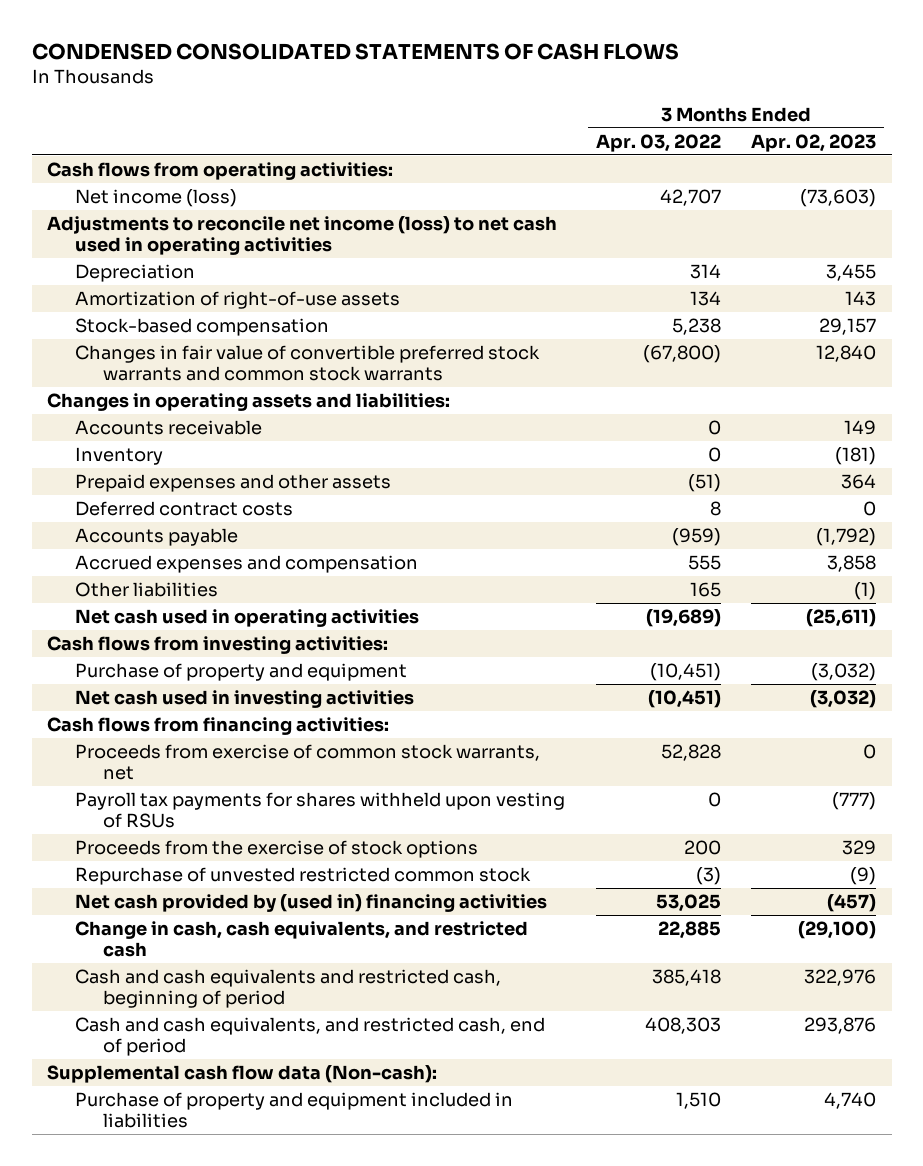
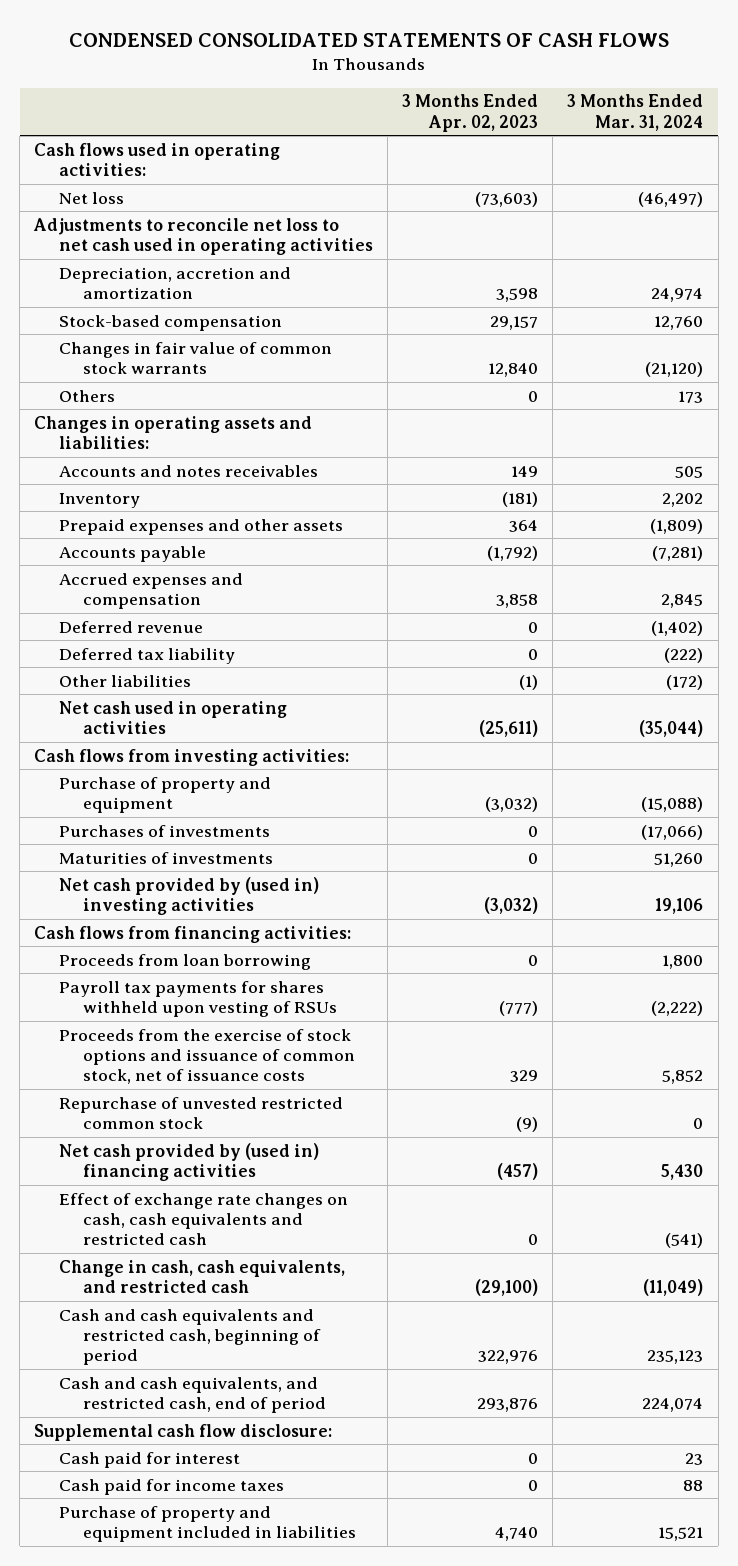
[595,133,721,152] Apr. 03, 2022 -> none
none -> [567,94,704,131] 3 Months Ended Mar. 31, 2024
[74,290,400,309] Amortization of right-of-use assets -> none
[46,161,393,180] Cash flows from operating activities: -> [34,142,281,177] Cash flows used in operating activities:
[74,188,237,207] Net income (loss) -> [58,191,124,204] Net loss
[46,215,557,256] Adjustments to reconcile net income (loss) to net cash used in operating activities -> [33,217,373,256] Adjustments to reconcile net loss to net cash used in operating activities
[74,263,195,282] Depreciation -> [58,266,291,300] Depreciation, accretion and amortization
[826,263,877,281] 3,455 -> [496,288,539,303] 3,598
[74,344,540,382] Changes in fair value of convertible preferred stock warrants and common stock warrants -> [58,341,332,375] Changes in fair value of common stock warrants
none -> [58,389,115,402] Others
[74,419,262,435] Accounts receivable -> [58,464,318,477] Accounts and notes receivables
[74,500,293,516] Deferred contract costs -> none
none -> [58,620,203,633] Deferred revenue
none -> [58,647,235,664] Deferred tax liability
none -> [58,824,270,837] Purchases of investments
none -> [58,851,273,864] Maturities of investments
[74,689,414,708] Net cash used in investing activities -> [58,876,319,916] Net cash provided by (used in) investing activities
[74,743,540,781] Proceeds from exercise of common stock warrants, net -> none
none -> [58,953,311,970] Proceeds from loan borrowing
[74,839,478,858] Proceeds from the exercise of stock options -> [58,1028,356,1085] Proceeds from the exercise of stock options and issuance of common stock, net of issuance costs
none -> [58,1192,348,1246] Effect of exchange rate changes on cash, cash equivalents and restricted cash
[46,1064,437,1083] Supplemental cash flow data (Non-cash): -> [34,1423,333,1441] Supplemental cash flow disclosure:
none -> [58,1451,240,1468] Cash paid for interest
none -> [58,1478,284,1495] Cash paid for income taxes

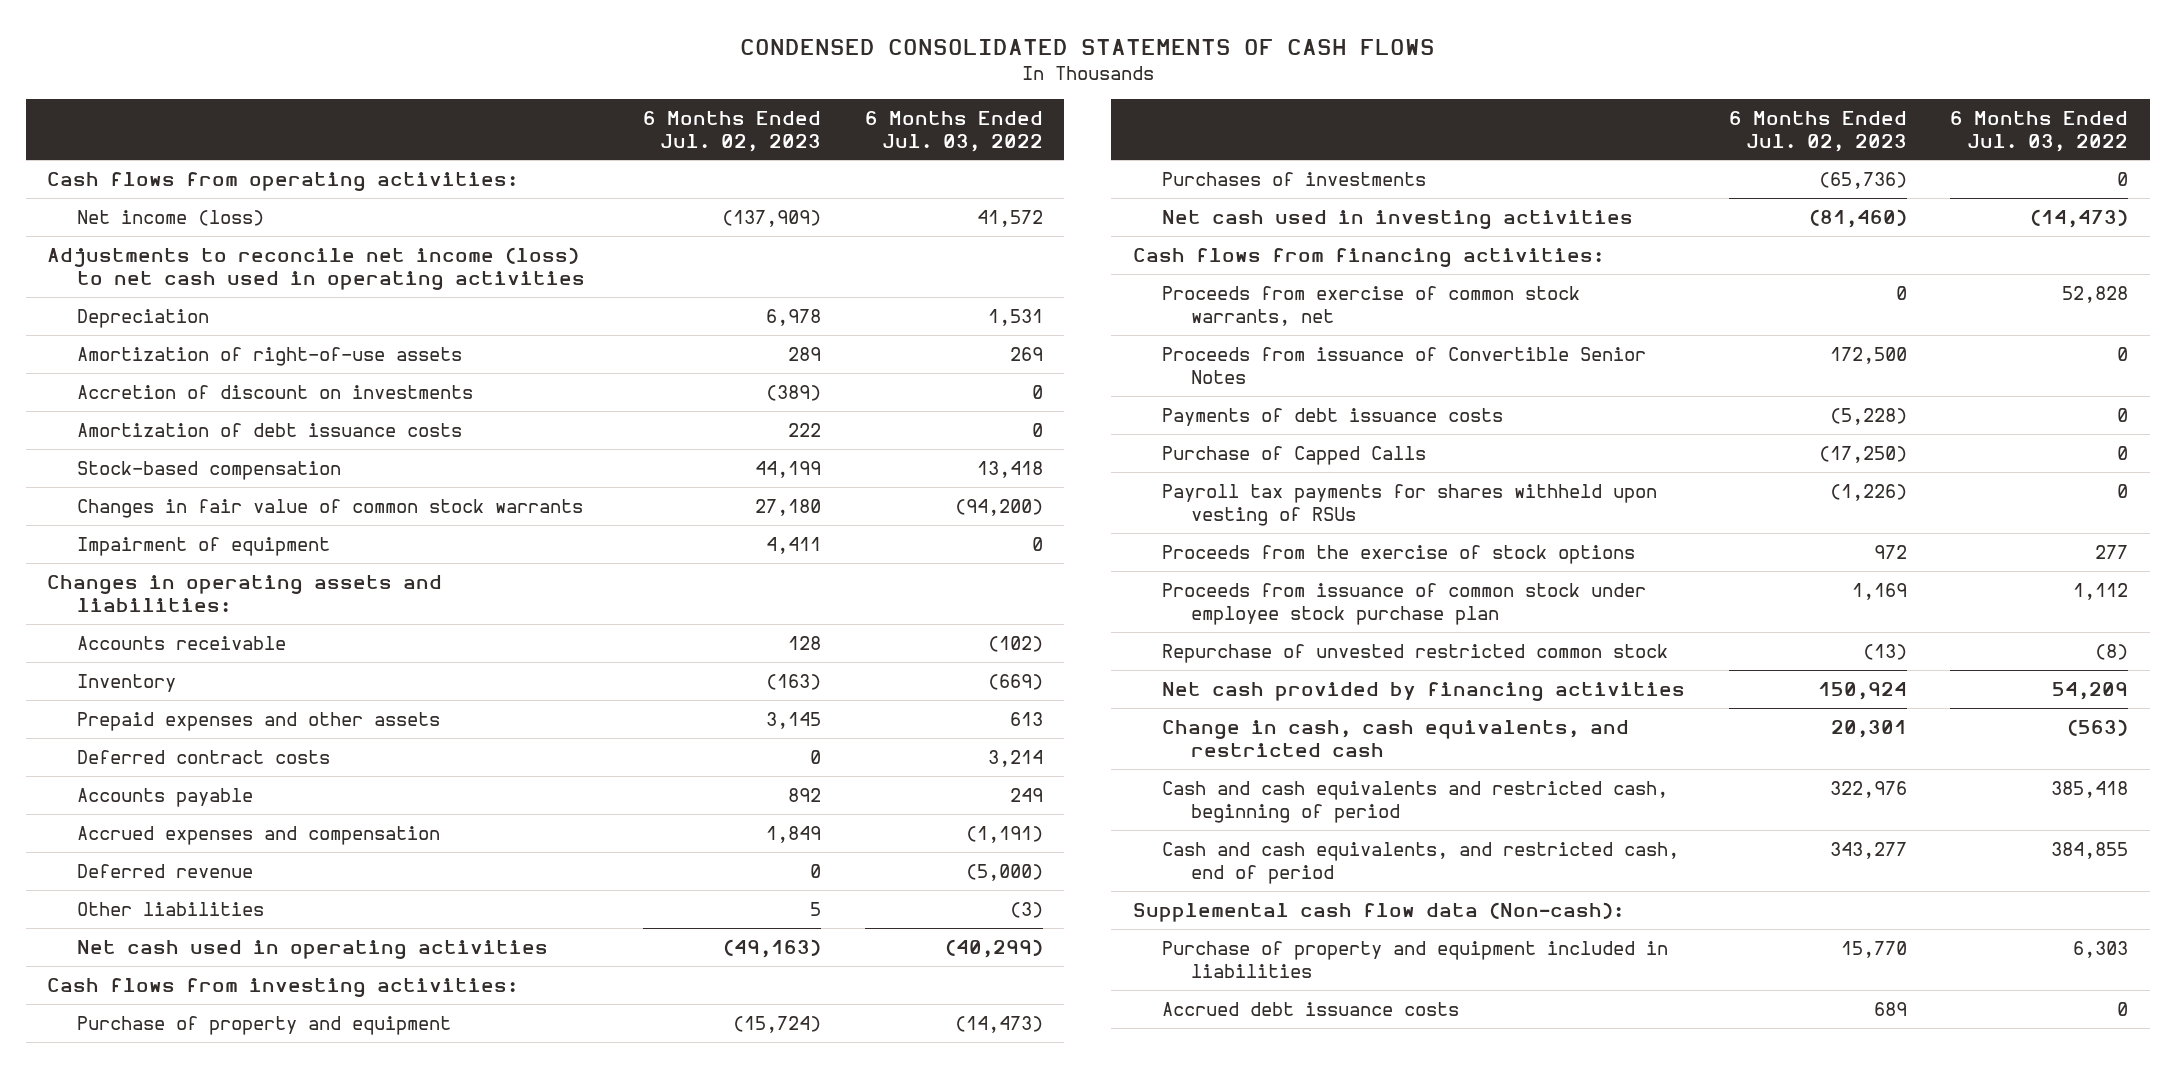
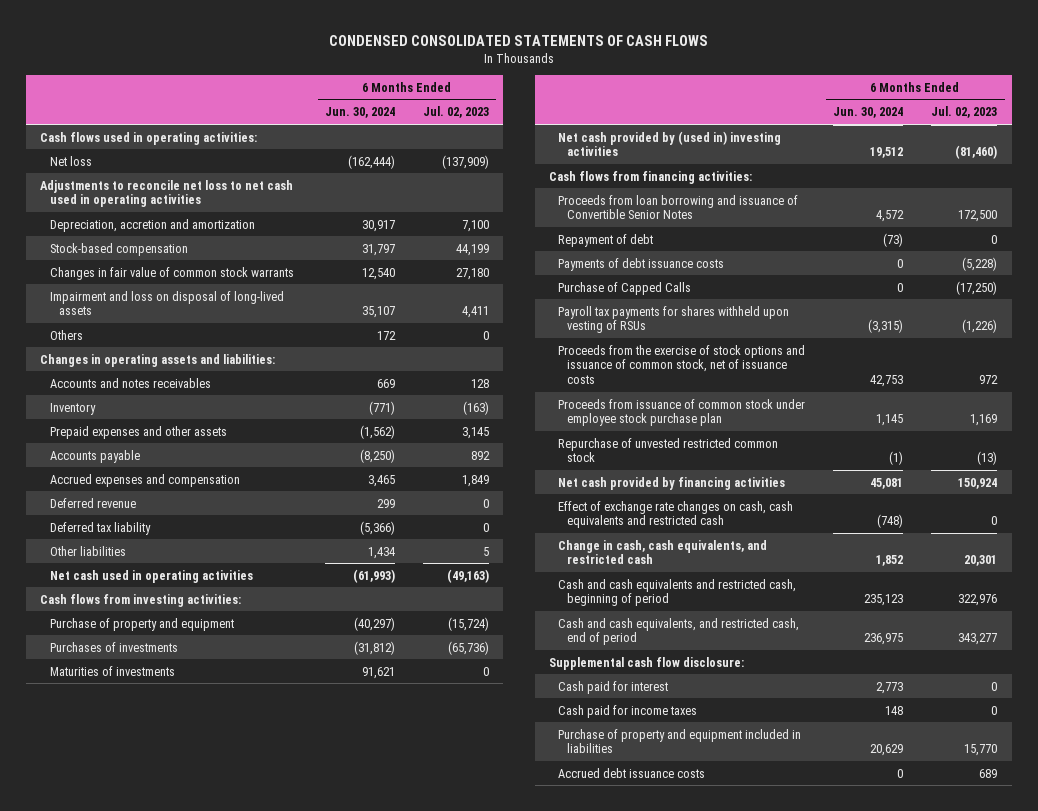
[864,110,1043,152] 6 Months Ended Jul. 03, 2022 -> none
none -> [324,107,395,119] Jun. 30, 2024
[76,346,462,366] Amortization of right-of-use assets -> none
[76,384,473,399] Accretion of discount on investments -> none
[76,422,462,437] Amortization of debt issuance costs -> none
[47,171,519,191] Cash flows from operating activities: -> [40,131,258,145] Cash flows used in operating activities:
[76,209,264,226] Net income (loss) -> [49,155,92,166] Net loss
[47,246,585,291] Adjustments to reconcile net income (loss) to net cash used in operating activities -> [40,179,294,208] Adjustments to reconcile net loss to net cash used in operating activities
[76,308,209,328] Depreciation -> [49,218,255,232] Depreciation, accretion and amortization
[766,308,822,326] 6,978 -> [462,219,490,232] 7,100
[76,536,330,556] Impairment of equipment -> [49,290,284,316] Impairment and loss on disposal of long-lived assets
none -> [49,329,83,340] Others
[76,635,286,650] Accounts receivable -> [49,377,211,388] Accounts and notes receivables
[76,749,330,764] Deferred contract costs -> none
none -> [49,521,151,535] Deferred tax liability
none -> [49,665,175,676] Maturities of investments
[1162,209,1634,229] Net cash used in investing activities -> [557,130,781,157] Net cash provided by (used in) investing activities
[1162,285,1581,327] Proceeds from exercise of common stock warrants, net -> none
[1162,346,1647,385] Proceeds from issuance of Convertible Senior Notes -> [557,194,798,220] Proceeds from loan borrowing and issuance of Convertible Senior Notes
none -> [557,233,653,247] Repayment of debt
[1162,544,1636,564] Proceeds from the exercise of stock options -> [557,344,805,385] Proceeds from the exercise of stock options and issuance of common stock, net of issuance costs
none -> [557,500,793,529] Effect of exchange rate changes on cash, cash equivalents and restricted cash
[1132,901,1624,922] Supplemental cash flow data (Non-cash): -> [548,656,744,670] Supplemental cash flow disclosure:
none -> [557,680,668,694] Cash paid for interest
none -> [557,704,697,718] Cash paid for income taxes

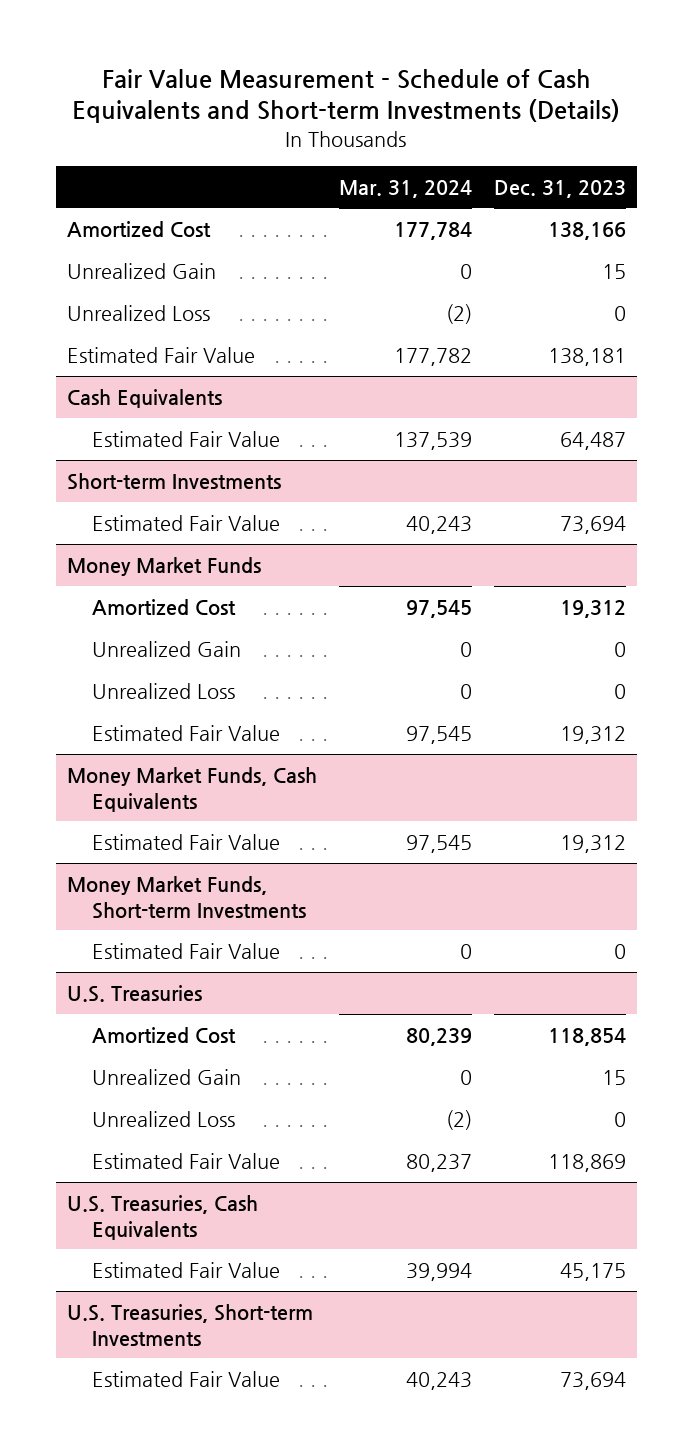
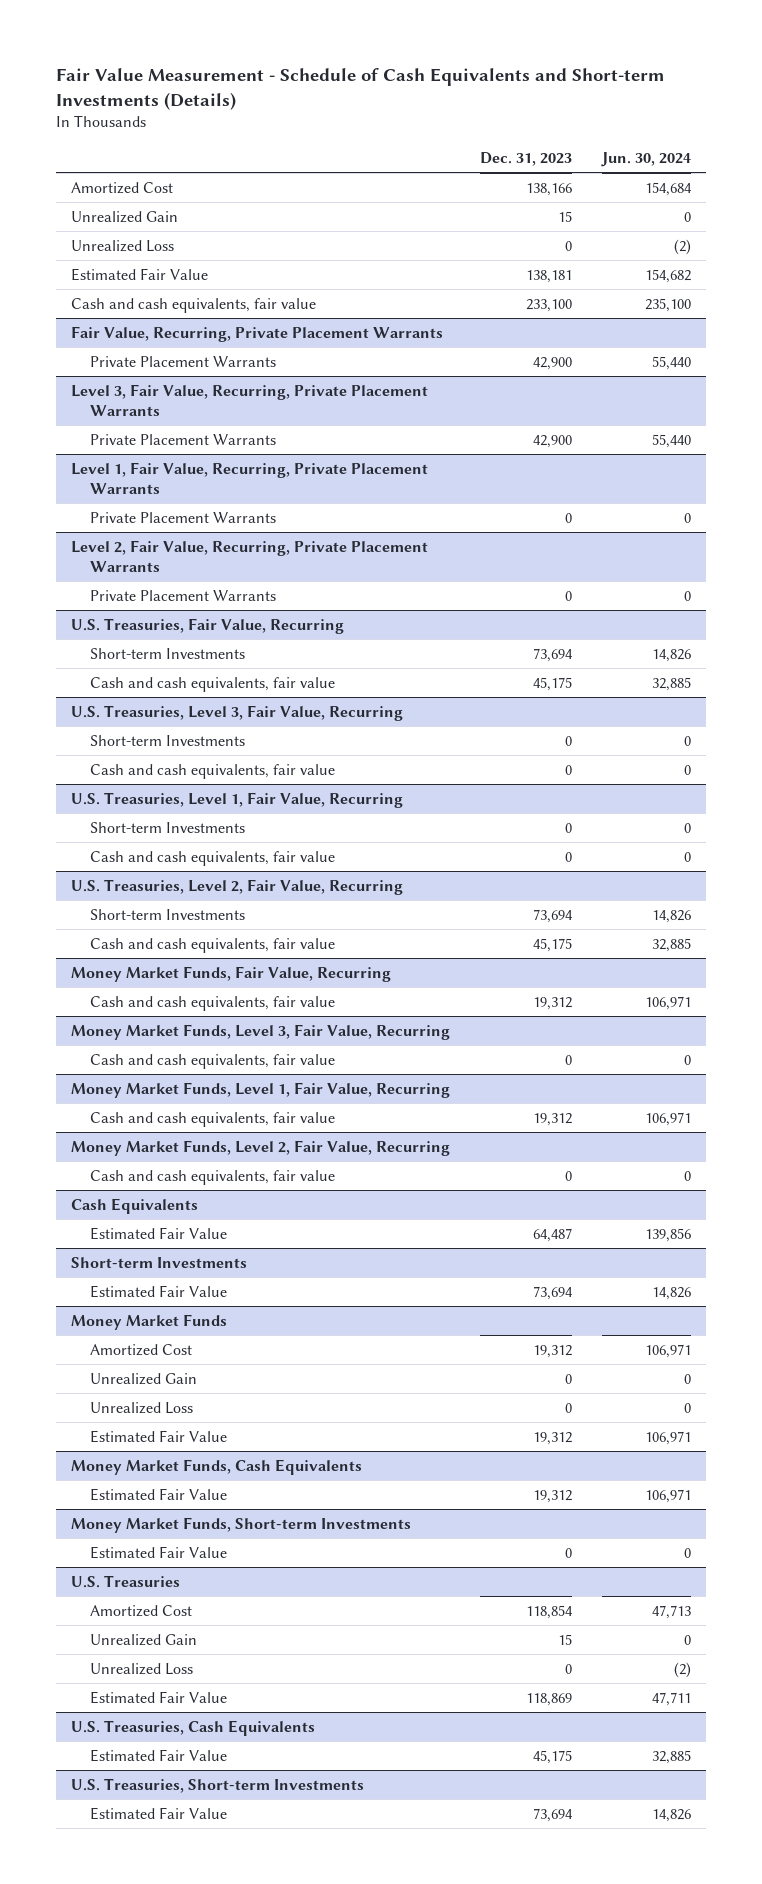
[338,179,472,198] Mar. 31, 2024 -> none
none -> [601,151,692,167] Jun. 30, 2024
none -> [70,297,316,313] Cash and cash equivalents, fair value
none -> [70,325,443,342] Fair Value, Recurring, Private Placement Warrants
none -> [90,355,277,367] Private Placement Warrants
none -> [70,383,428,417] Level 3, Fair Value, Recurring, Private Placement Warrants
none -> [90,433,277,445] Private Placement Warrants
none -> [70,461,428,495] Level 1, Fair Value, Recurring, Private Placement Warrants
none -> [90,511,277,523] Private Placement Warrants
none -> [70,539,428,573] Level 2, Fair Value, Recurring, Private Placement Warrants
none -> [90,589,277,601] Private Placement Warrants
none -> [70,617,344,634] U.S. Treasuries, Fair Value, Recurring
none -> [90,647,246,659] Short-term Investments
none -> [90,676,336,692] Cash and cash equivalents, fair value
none -> [70,704,403,721] U.S. Treasuries, Level 3, Fair Value, Recurring
none -> [90,734,246,746] Short-term Investments
none -> [90,763,336,779] Cash and cash equivalents, fair value
none -> [70,791,403,808] U.S. Treasuries, Level 1, Fair Value, Recurring
none -> [90,821,246,833] Short-term Investments
none -> [90,850,336,866] Cash and cash equivalents, fair value
none -> [70,878,403,895] U.S. Treasuries, Level 2, Fair Value, Recurring
none -> [90,908,246,920] Short-term Investments
none -> [90,937,336,953] Cash and cash equivalents, fair value
none -> [70,965,391,982] Money Market Funds, Fair Value, Recurring
none -> [90,995,336,1011] Cash and cash equivalents, fair value
none -> [70,1023,450,1040] Money Market Funds, Level 3, Fair Value, Recurring
none -> [90,1053,336,1069] Cash and cash equivalents, fair value
none -> [70,1081,450,1098] Money Market Funds, Level 1, Fair Value, Recurring
none -> [90,1111,336,1127] Cash and cash equivalents, fair value
none -> [70,1139,450,1156] Money Market Funds, Level 2, Fair Value, Recurring
none -> [90,1169,336,1185] Cash and cash equivalents, fair value

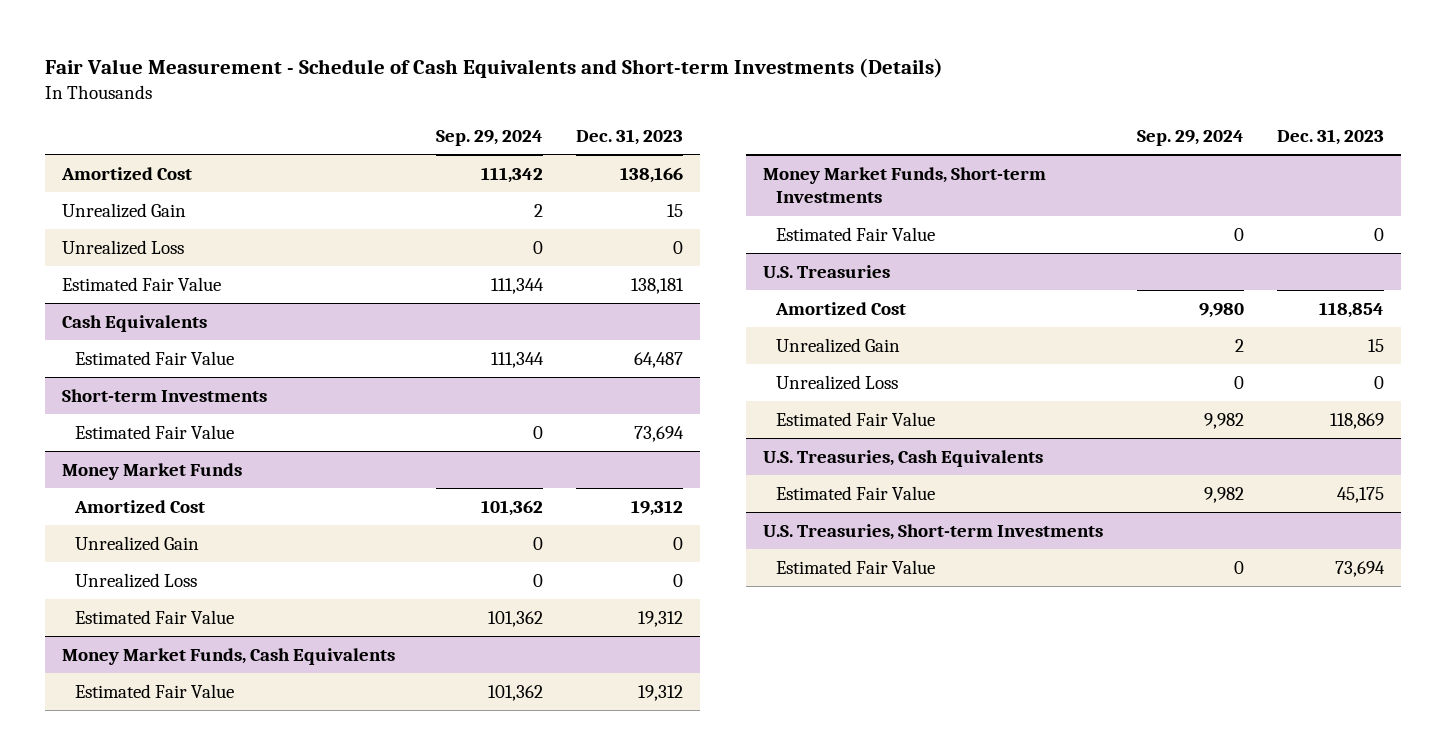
[601,151,692,167] Jun. 30, 2024 -> none
none -> [435,130,543,147] Sep. 29, 2024
[70,297,316,313] Cash and cash equivalents, fair value -> none
[70,325,443,342] Fair Value, Recurring, Private Placement Warrants -> none
[90,355,277,367] Private Placement Warrants -> none
[70,383,428,417] Level 3, Fair Value, Recurring, Private Placement Warrants -> none
[90,433,277,445] Private Placement Warrants -> none
[70,461,428,495] Level 1, Fair Value, Recurring, Private Placement Warrants -> none
[90,511,277,523] Private Placement Warrants -> none
[70,539,428,573] Level 2, Fair Value, Recurring, Private Placement Warrants -> none
[90,589,277,601] Private Placement Warrants -> none
[70,617,344,634] U.S. Treasuries, Fair Value, Recurring -> none
[90,647,246,659] Short-term Investments -> none
[90,676,336,692] Cash and cash equivalents, fair value -> none
[70,704,403,721] U.S. Treasuries, Level 3, Fair Value, Recurring -> none
[90,734,246,746] Short-term Investments -> none
[90,763,336,779] Cash and cash equivalents, fair value -> none
[70,791,403,808] U.S. Treasuries, Level 1, Fair Value, Recurring -> none
[90,821,246,833] Short-term Investments -> none
[90,850,336,866] Cash and cash equivalents, fair value -> none
[70,878,403,895] U.S. Treasuries, Level 2, Fair Value, Recurring -> none
[90,908,246,920] Short-term Investments -> none
[90,937,336,953] Cash and cash equivalents, fair value -> none
[70,965,391,982] Money Market Funds, Fair Value, Recurring -> none
[90,995,336,1011] Cash and cash equivalents, fair value -> none
[70,1023,450,1040] Money Market Funds, Level 3, Fair Value, Recurring -> none
[90,1053,336,1069] Cash and cash equivalents, fair value -> none
[70,1081,450,1098] Money Market Funds, Level 1, Fair Value, Recurring -> none
[90,1111,336,1127] Cash and cash equivalents, fair value -> none
[70,1139,450,1156] Money Market Funds, Level 2, Fair Value, Recurring -> none
[90,1169,336,1185] Cash and cash equivalents, fair value -> none

